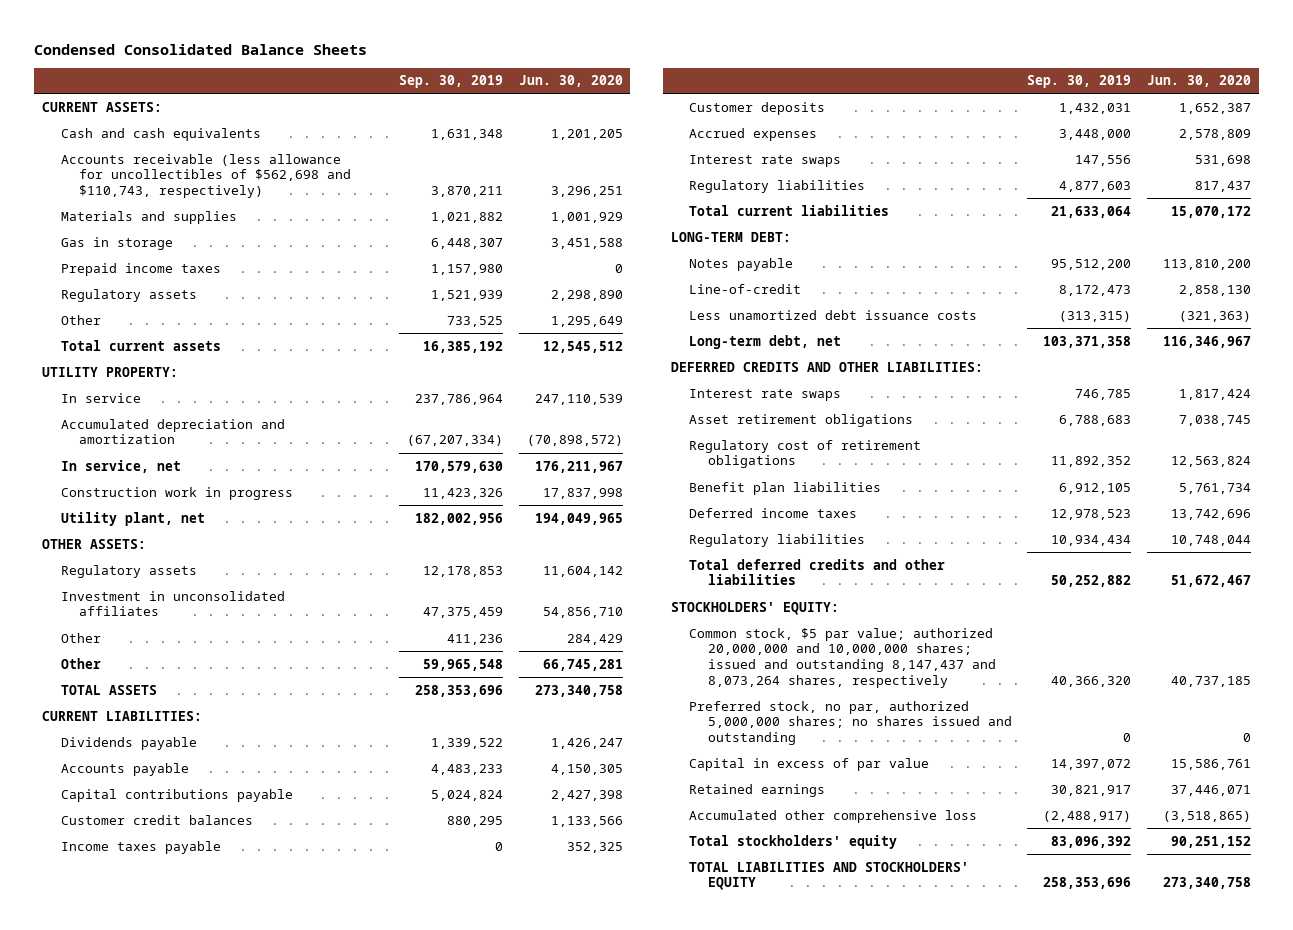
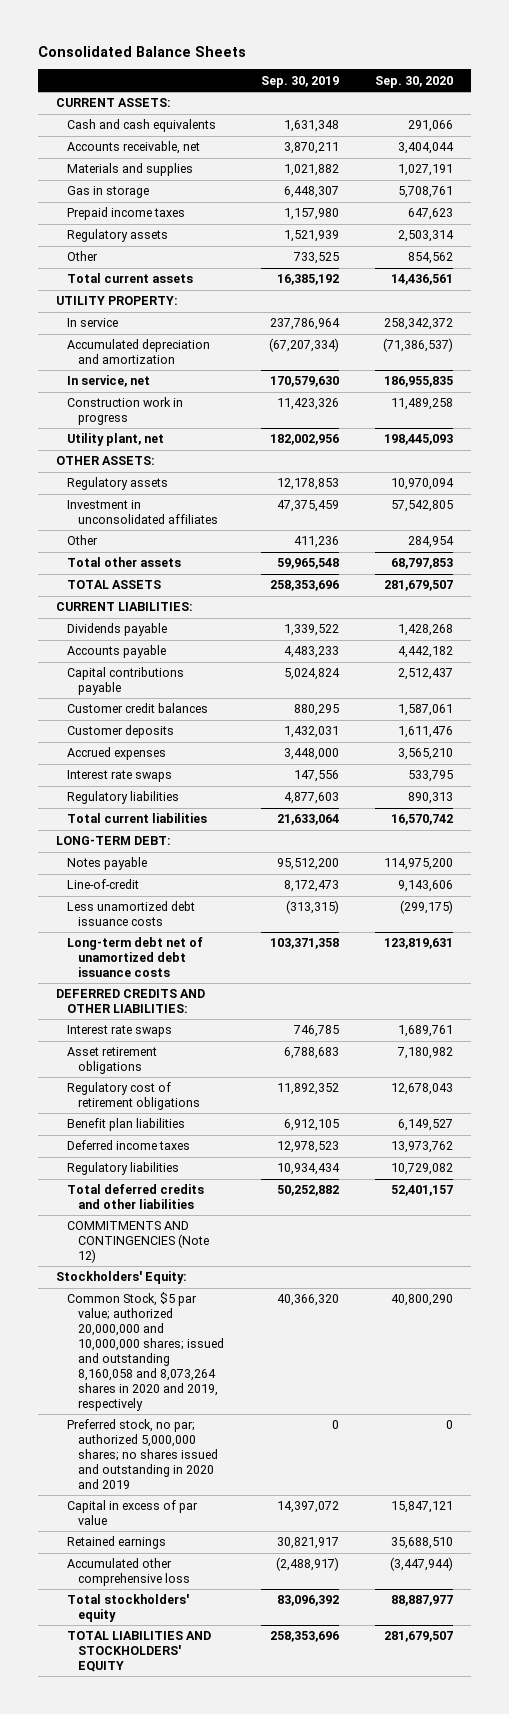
[34,43,368,55] Condensed Consolidated Balance Sheets -> [37,46,246,58] Consolidated Balance Sheets
[518,75,623,88] Jun. 30, 2020 -> none
none -> [374,75,453,88] Sep. 30, 2020
[60,153,352,199] Accounts receivable (less allowance for uncollectibles of $562,698 and $110,743, respectively) -> [67,141,201,155] Accounts receivable, net
[60,657,101,669] Other -> [67,557,182,568] Total other assets
[60,840,221,854] Income taxes payable -> none
[689,334,842,349] Long-term debt, net -> [67,937,204,977] Long-term debt net of unamortized debt issuance costs
none -> [67,1221,210,1263] COMMITMENTS AND CONTINGENCIES (Note 12)
[670,601,839,615] STOCKHOLDERS' EQUITY: -> [55,1271,187,1285] Stockholders' Equity:
[689,627,996,688] Common stock, $5 par value; authorized 20,000,000 and 10,000,000 shares; issued and outstanding 8,147,437 and 8,073,264 shares, respectively -> [67,1292,225,1411] Common Stock, $5 par value; authorized 20,000,000 and 10,000,000 shares; issued and outstanding 8,160,058 and 8,073,264 shares in 2020 and 2019, respectively
[689,700,1012,746] Preferred stock, no par, authorized 5,000,000 shares; no shares issued and outstanding -> [67,1419,219,1489] Preferred stock, no par; authorized 5,000,000 shares; no shares issued and outstanding in 2020 and 2019

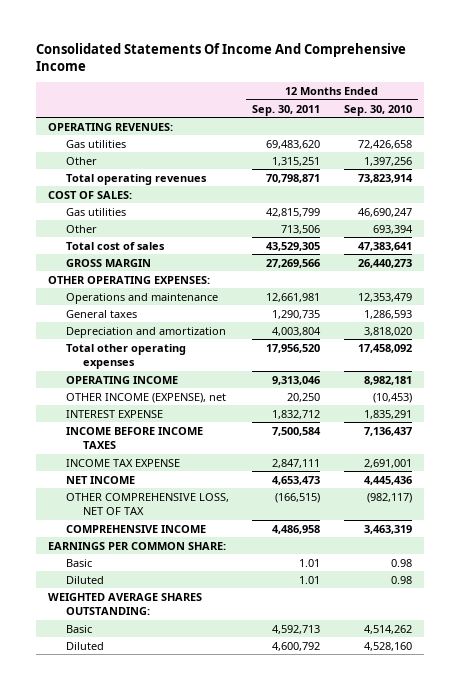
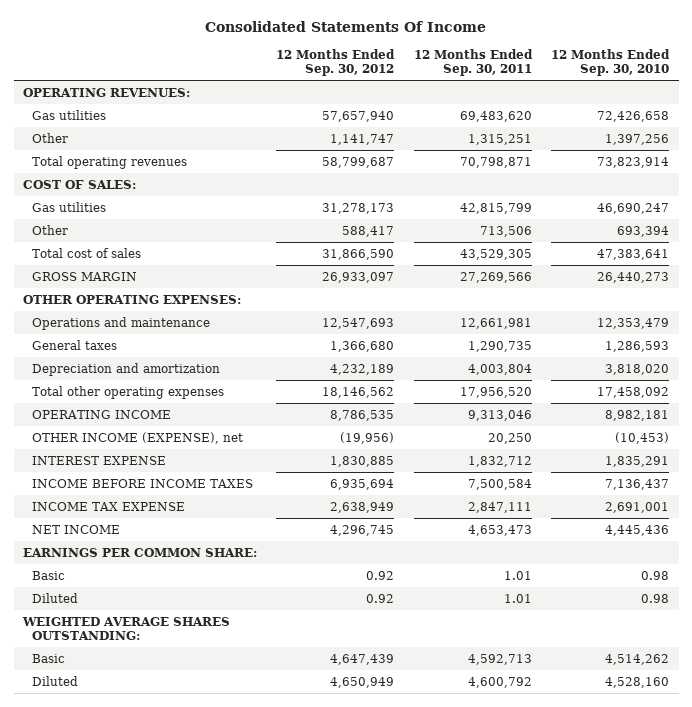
[36,42,407,72] Consolidated Statements Of Income And Comprehensive Income -> [205,20,487,32] Consolidated Statements Of Income
none -> [276,49,396,77] 12 Months Ended Sep. 30, 2012
[65,492,229,516] OTHER COMPREHENSIVE LOSS, NET OF TAX -> none
[65,524,206,533] COMPREHENSIVE INCOME -> none

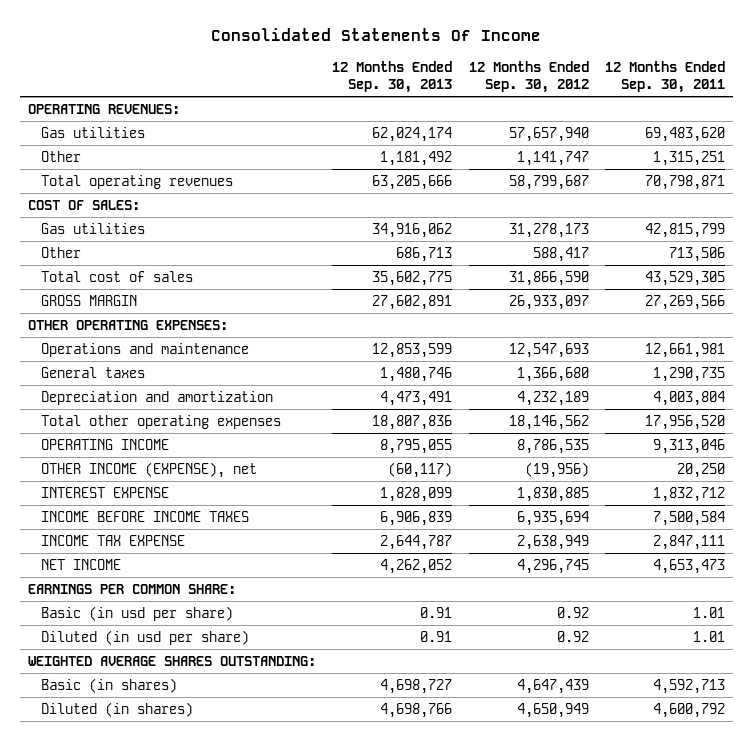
[550,49,670,77] 12 Months Ended Sep. 30, 2010 -> none
none -> [332,60,453,94] 12 Months Ended Sep. 30, 2013
[32,570,66,580] Basic -> [41,605,234,621] Basic (in usd per share)
[32,592,79,603] Diluted -> [41,629,250,645] Diluted (in usd per share)
[32,653,66,663] Basic -> [41,677,178,693] Basic (in shares)
[32,675,79,686] Diluted -> [41,701,194,717] Diluted (in shares)

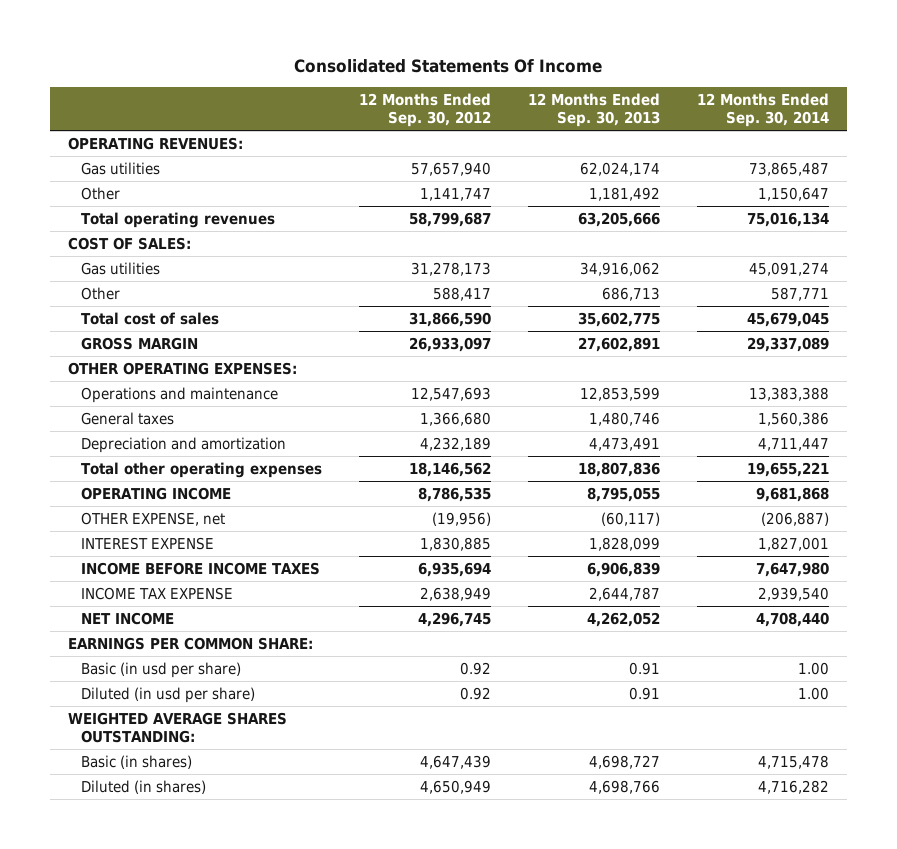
[604,60,725,94] 12 Months Ended Sep. 30, 2011 -> none
none -> [696,92,829,128] 12 Months Ended Sep. 30, 2014
[41,461,258,478] OTHER INCOME (EXPENSE), net -> [80,511,225,526] OTHER EXPENSE, net

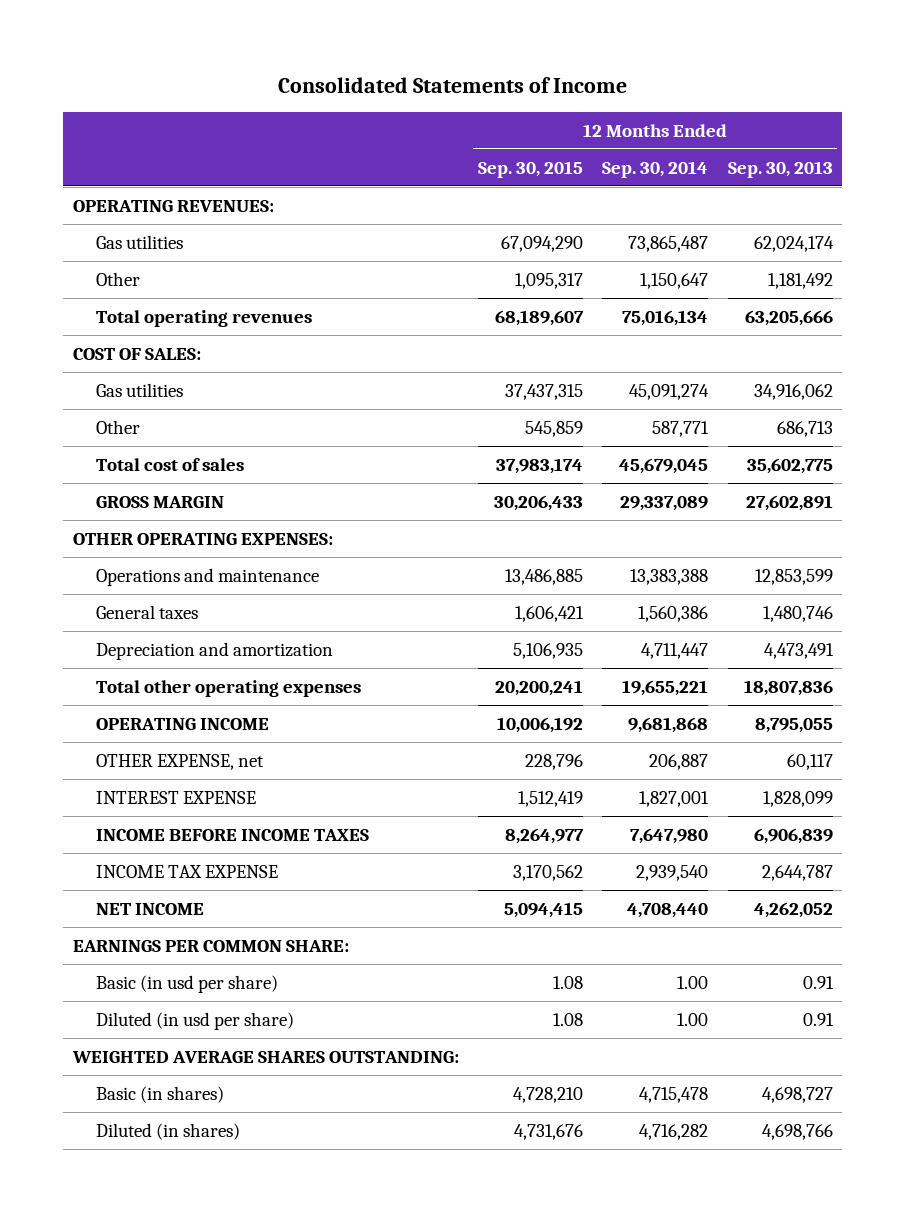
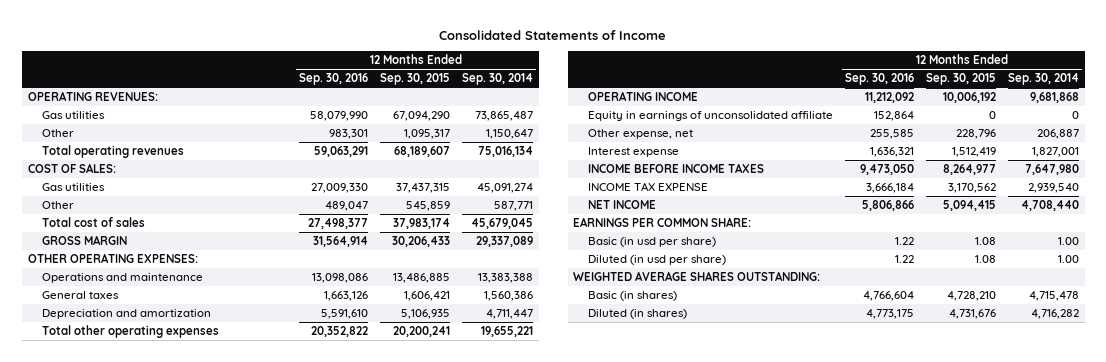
[727,160,833,178] Sep. 30, 2013 -> none
none -> [298,73,368,86] Sep. 30, 2016
none -> [587,111,833,122] Equity in earnings of unconsolidated affiliate
[96,753,265,770] OTHER EXPENSE, net -> [587,129,693,140] Other expense, net
[96,790,257,804] INTEREST EXPENSE -> [587,147,679,158] Interest expense

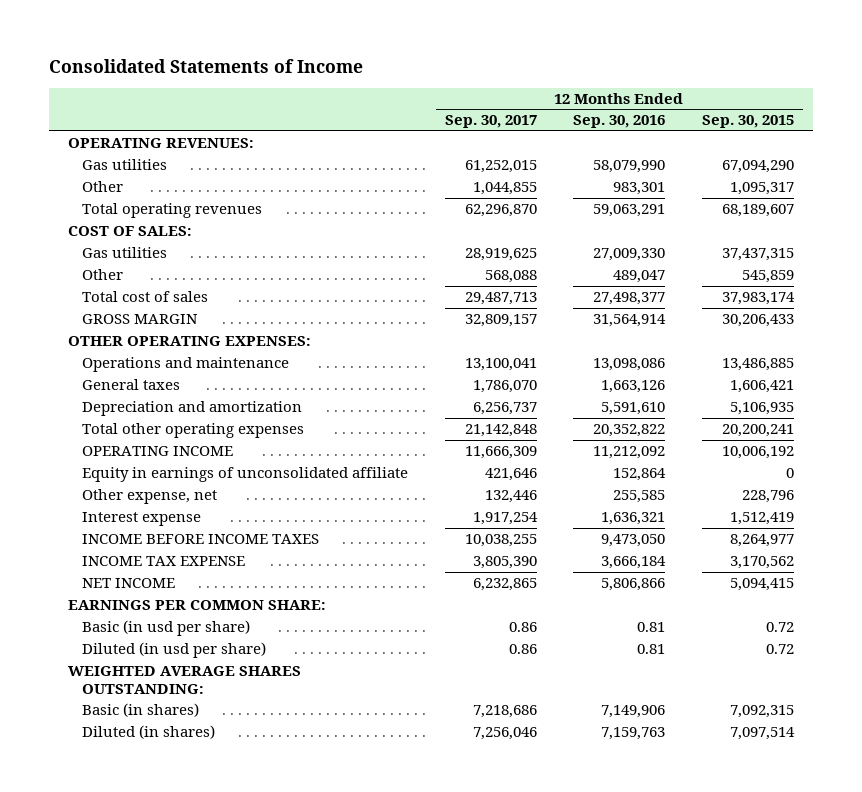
[461,73,533,86] Sep. 30, 2014 -> none
none -> [444,115,537,129] Sep. 30, 2017
[894,237,914,246] 1.22 -> [637,622,666,633] 0.81
[974,237,996,246] 1.08 -> [766,622,795,633] 0.72
[894,255,914,264] 1.22 -> [637,644,666,655] 0.81
[974,255,996,264] 1.08 -> [766,644,795,655] 0.72
[862,291,914,302] 4,766,604 -> [601,705,666,719] 7,149,906
[946,291,996,302] 4,728,210 -> [730,705,795,719] 7,092,315
[865,309,914,320] 4,773,175 -> [601,727,666,741] 7,159,763
[948,309,996,320] 4,731,676 -> [730,727,796,741] 7,097,514

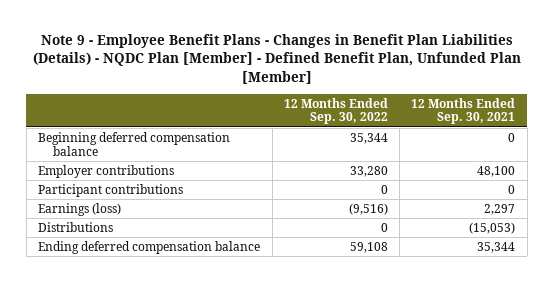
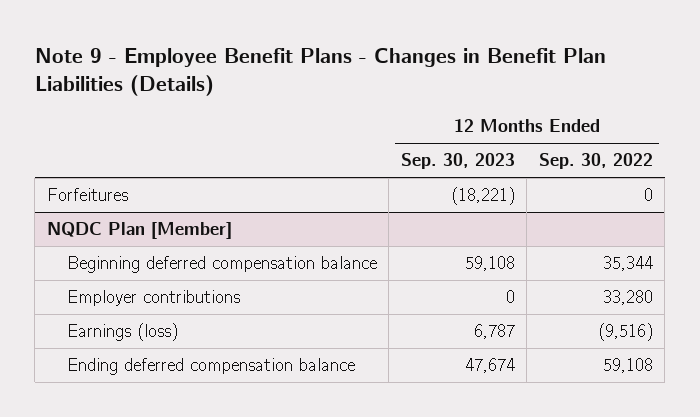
[32,33,521,84] Note 9 - Employee Benefit Plans - Changes in Benefit Plan Liabilities (Details) - NQDC Plan [Member] - Defined Benefit Plan, Unfunded Plan [Member] -> [34,47,606,96] Note 9 - Employee Benefit Plans - Changes in Benefit Plan Liabilities (Details)
[411,97,516,125] 12 Months Ended Sep. 30, 2021 -> none
none -> [400,153,515,170] Sep. 30, 2023
none -> [46,188,128,202] Forfeitures
none -> [46,222,232,240] NQDC Plan [Member]
[38,183,184,197] Participant contributions -> none
[38,221,114,232] Distributions -> none

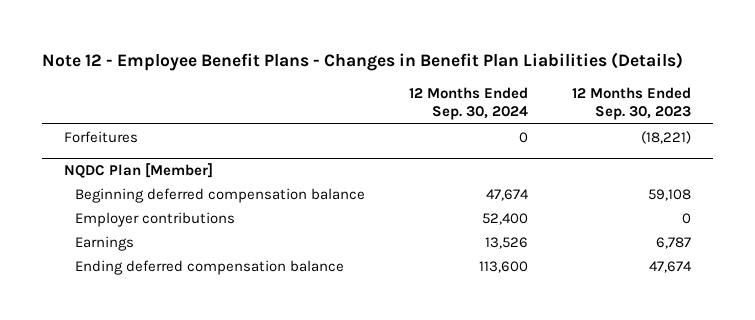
[34,47,606,96] Note 9 - Employee Benefit Plans - Changes in Benefit Plan Liabilities (Details) -> [41,51,683,71] Note 12 - Employee Benefit Plans - Changes in Benefit Plan Liabilities (Details)
[538,153,653,170] Sep. 30, 2022 -> none
none -> [409,86,529,121] 12 Months Ended Sep. 30, 2024
[66,323,178,342] Earnings (loss) -> [75,235,135,251] Earnings

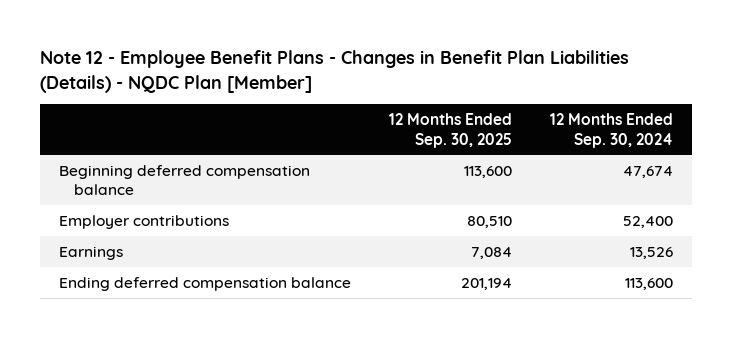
[41,51,683,71] Note 12 - Employee Benefit Plans - Changes in Benefit Plan Liabilities (Details) -> [40,50,630,93] Note 12 - Employee Benefit Plans - Changes in Benefit Plan Liabilities (Details) - NQDC Plan [Member]
[572,86,692,121] 12 Months Ended Sep. 30, 2023 -> none
none -> [389,112,513,148] 12 Months Ended Sep. 30, 2025
[63,130,138,143] Forfeitures -> none
[63,163,213,179] NQDC Plan [Member] -> none

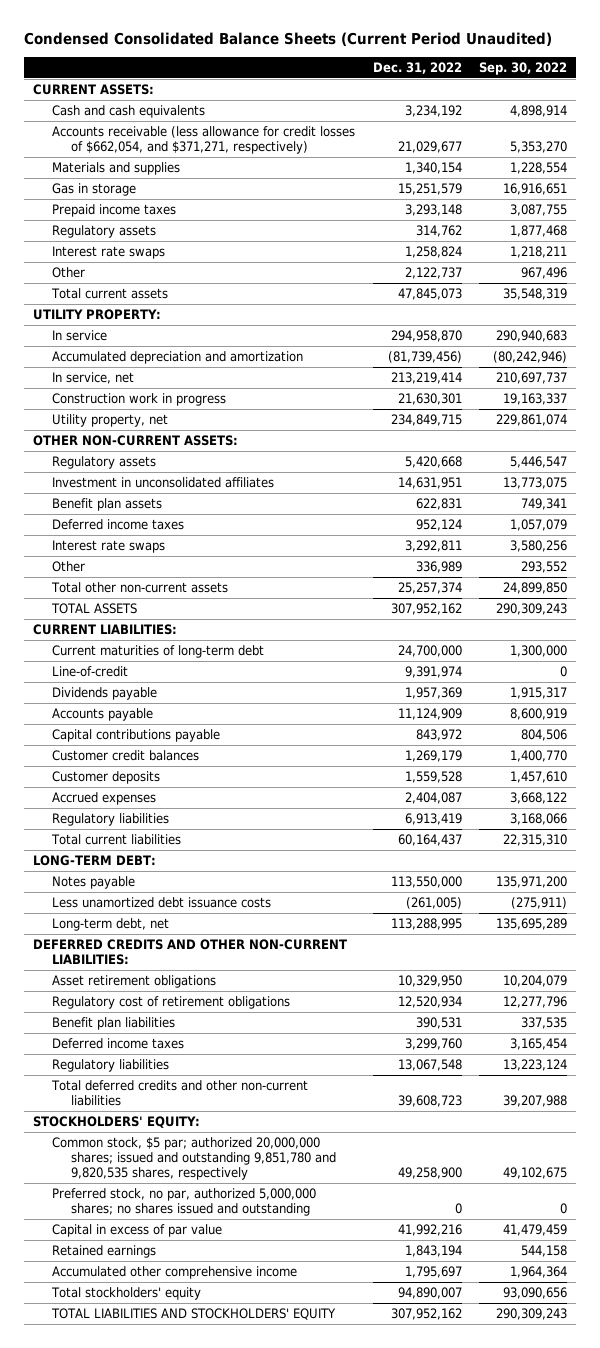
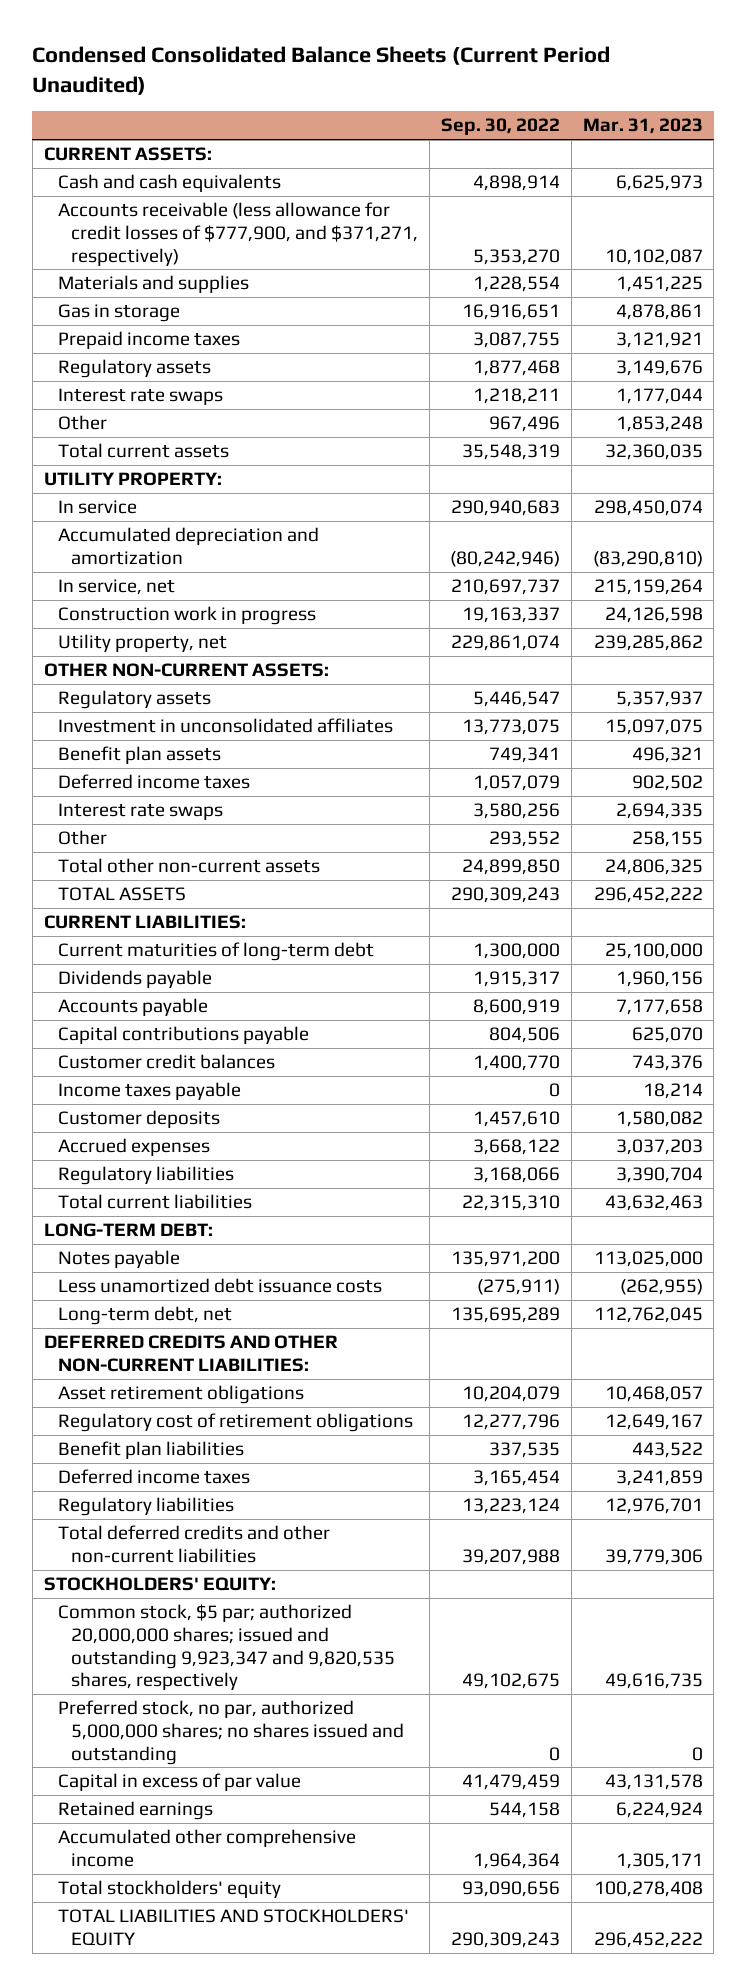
[372,61,462,74] Dec. 31, 2022 -> none
none -> [582,118,703,135] Mar. 31, 2023
[51,126,355,155] Accounts receivable (less allowance for credit losses of $662,054, and $371,271, respectively) -> [57,202,419,266] Accounts receivable (less allowance for credit losses of $777,900, and $371,271, respectively)
[51,666,128,678] Line-of-credit -> none
none -> [57,1082,241,1101] Income taxes payable
[51,1137,336,1181] Common stock, $5 par; authorized 20,000,000 shares; issued and outstanding 9,851,780 and 9,820,535 shares, respectively -> [57,1604,396,1691] Common stock, $5 par; authorized 20,000,000 shares; issued and outstanding 9,923,347 and 9,820,535 shares, respectively

